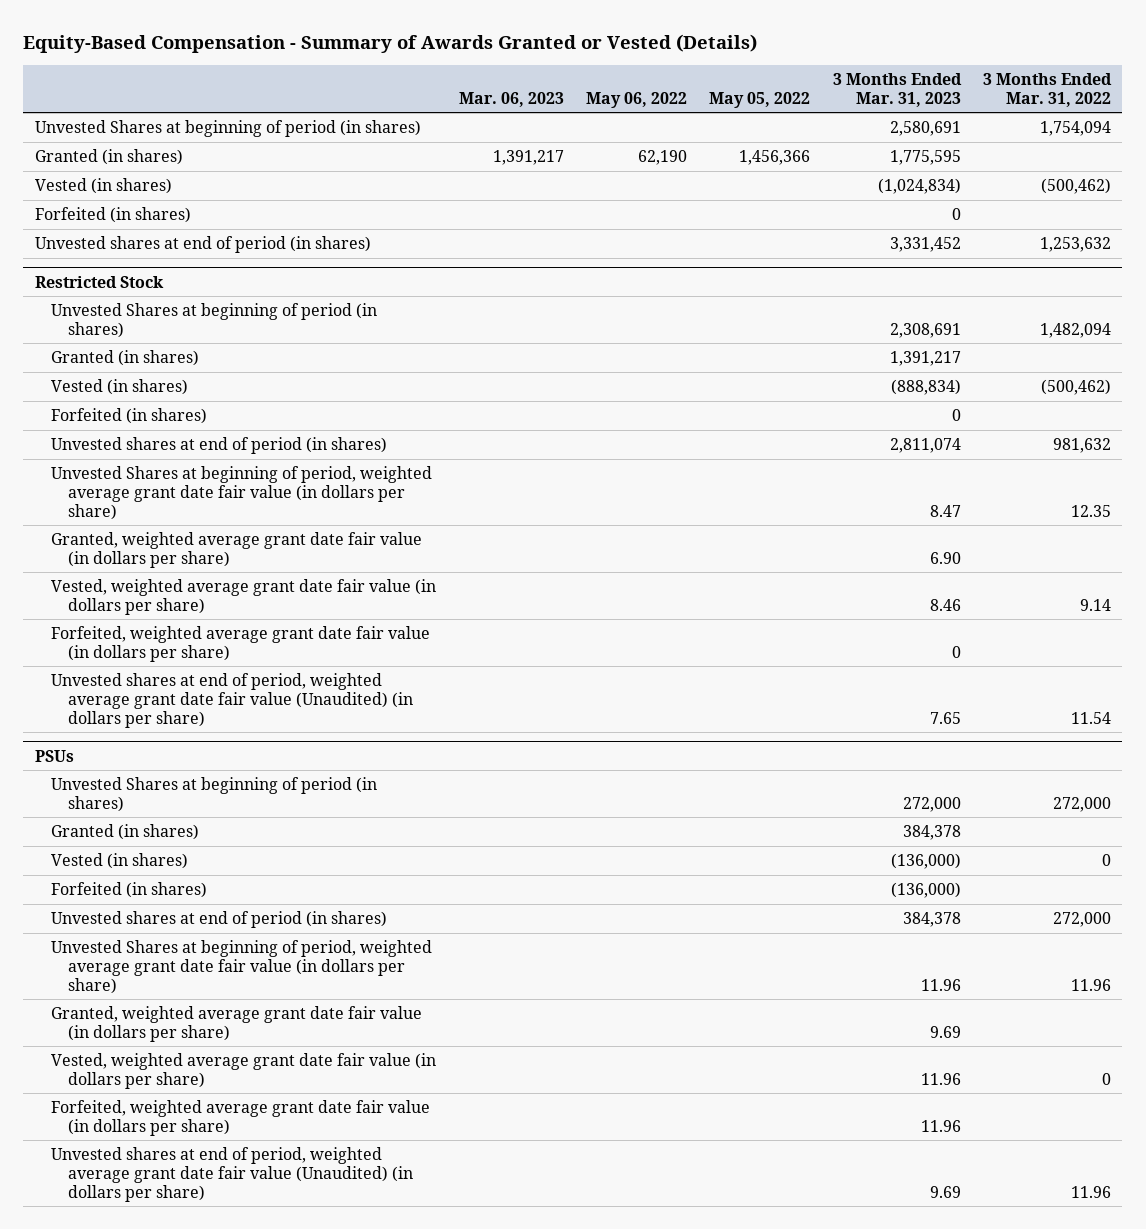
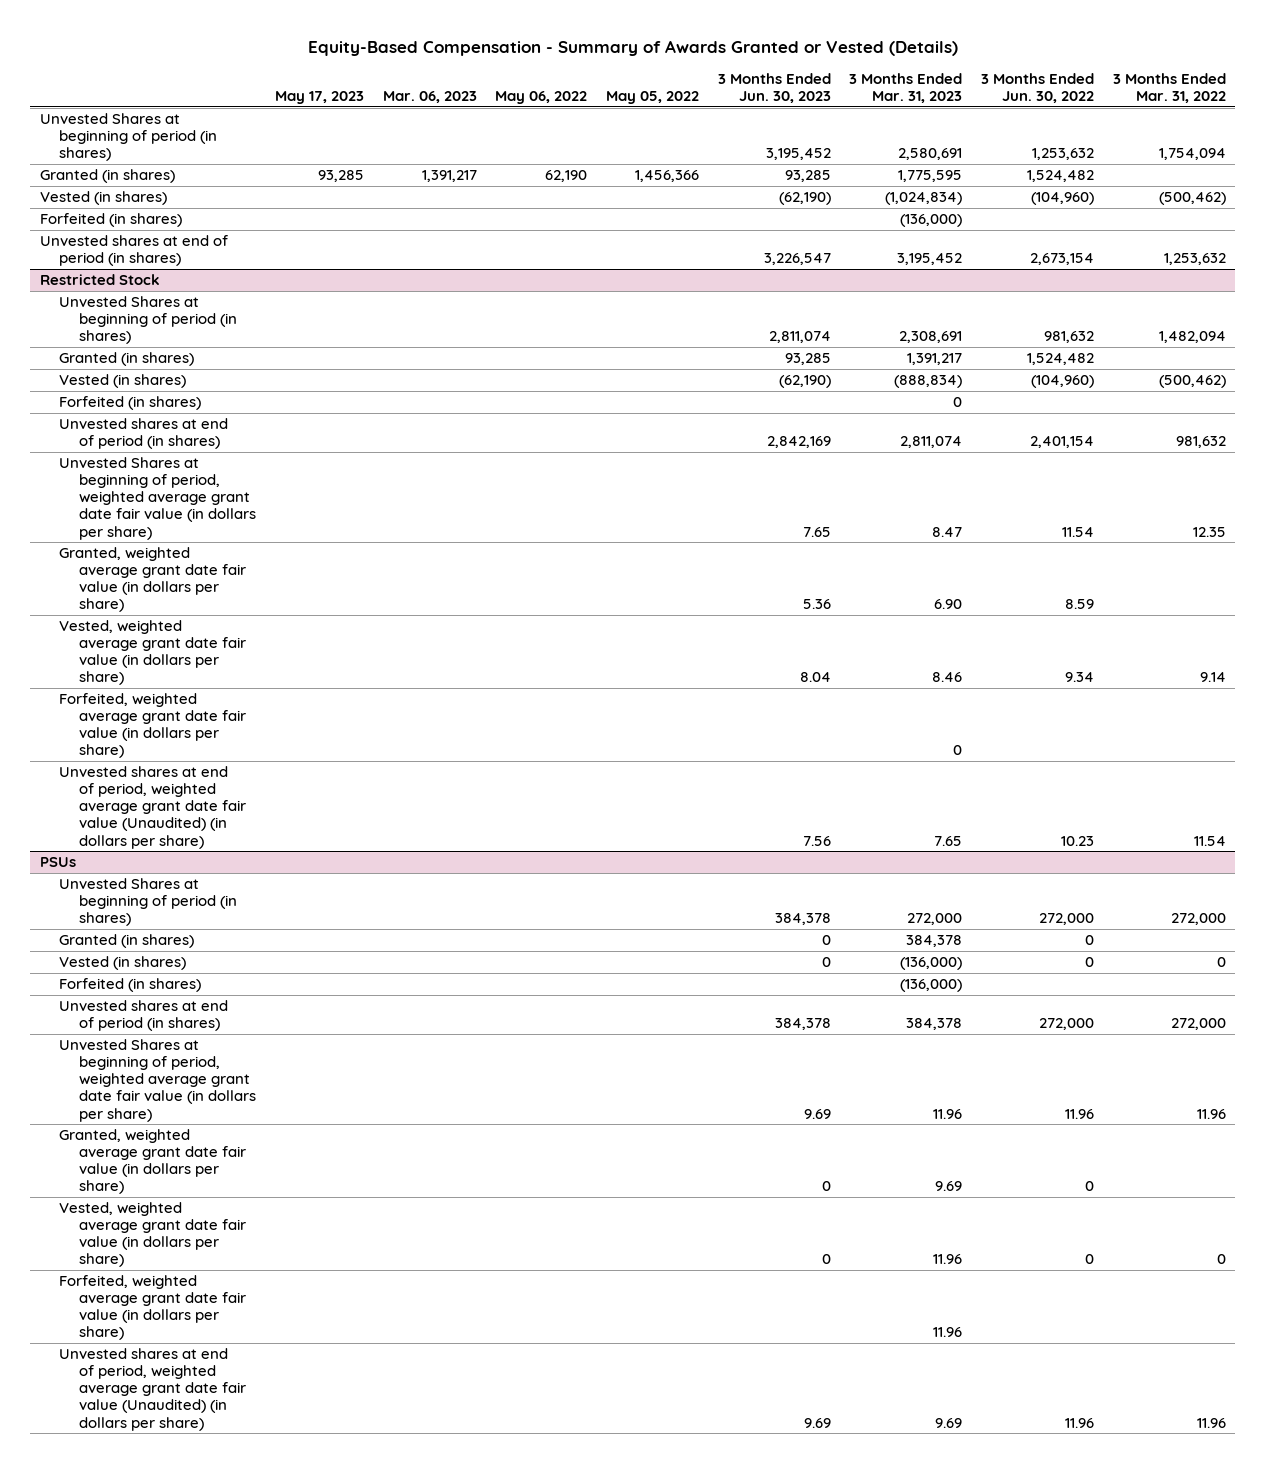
none -> [275,91,365,105] May 17, 2023
none -> [717,72,831,104] 3 Months Ended Jun. 30, 2023
none -> [981,72,1095,104] 3 Months Ended Jun. 30, 2022
[951,208,961,221] 0 -> [900,214,963,228] (136,000)
[889,237,961,253] 3,331,452 -> [897,253,963,266] 3,195,452

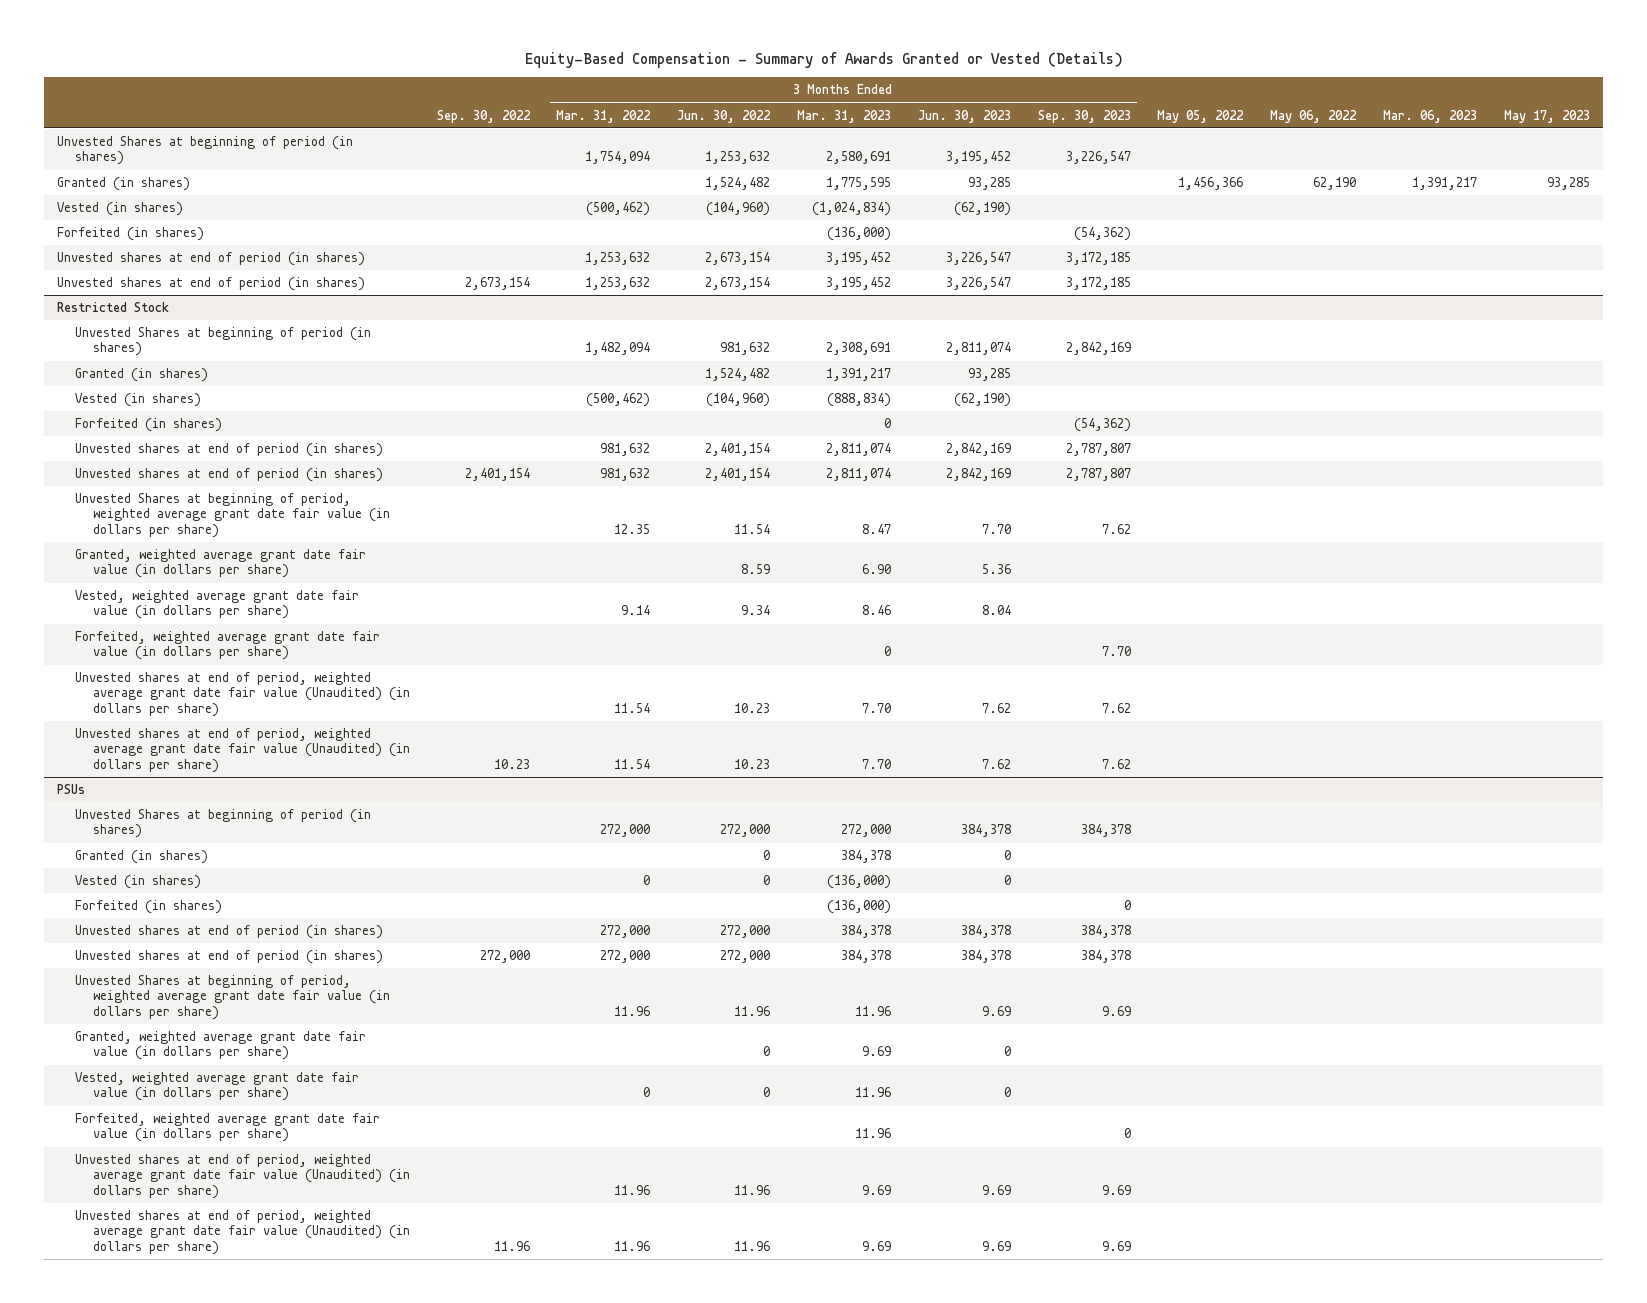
none -> [436,109,531,123] Sep. 30, 2022
none -> [1037,109,1131,123] Sep. 30, 2023
none -> [57,277,366,292] Unvested shares at end of period (in shares)
none -> [75,468,384,483] Unvested shares at end of period (in shares)
[802,526,831,537] 7.65 -> [981,523,1011,534] 7.70
[802,835,831,846] 7.56 -> [981,702,1011,713] 7.62
[934,835,963,846] 7.65 -> [861,702,891,713] 7.70
none -> [75,728,410,773] Unvested shares at end of period, weighted average grant date fair value (Unaudited) (in dollars per share)
none -> [75,950,384,965] Unvested shares at end of period (in shares)
none -> [75,1210,410,1255] Unvested shares at end of period, weighted average grant date fair value (Unaudited) (in dollars per share)

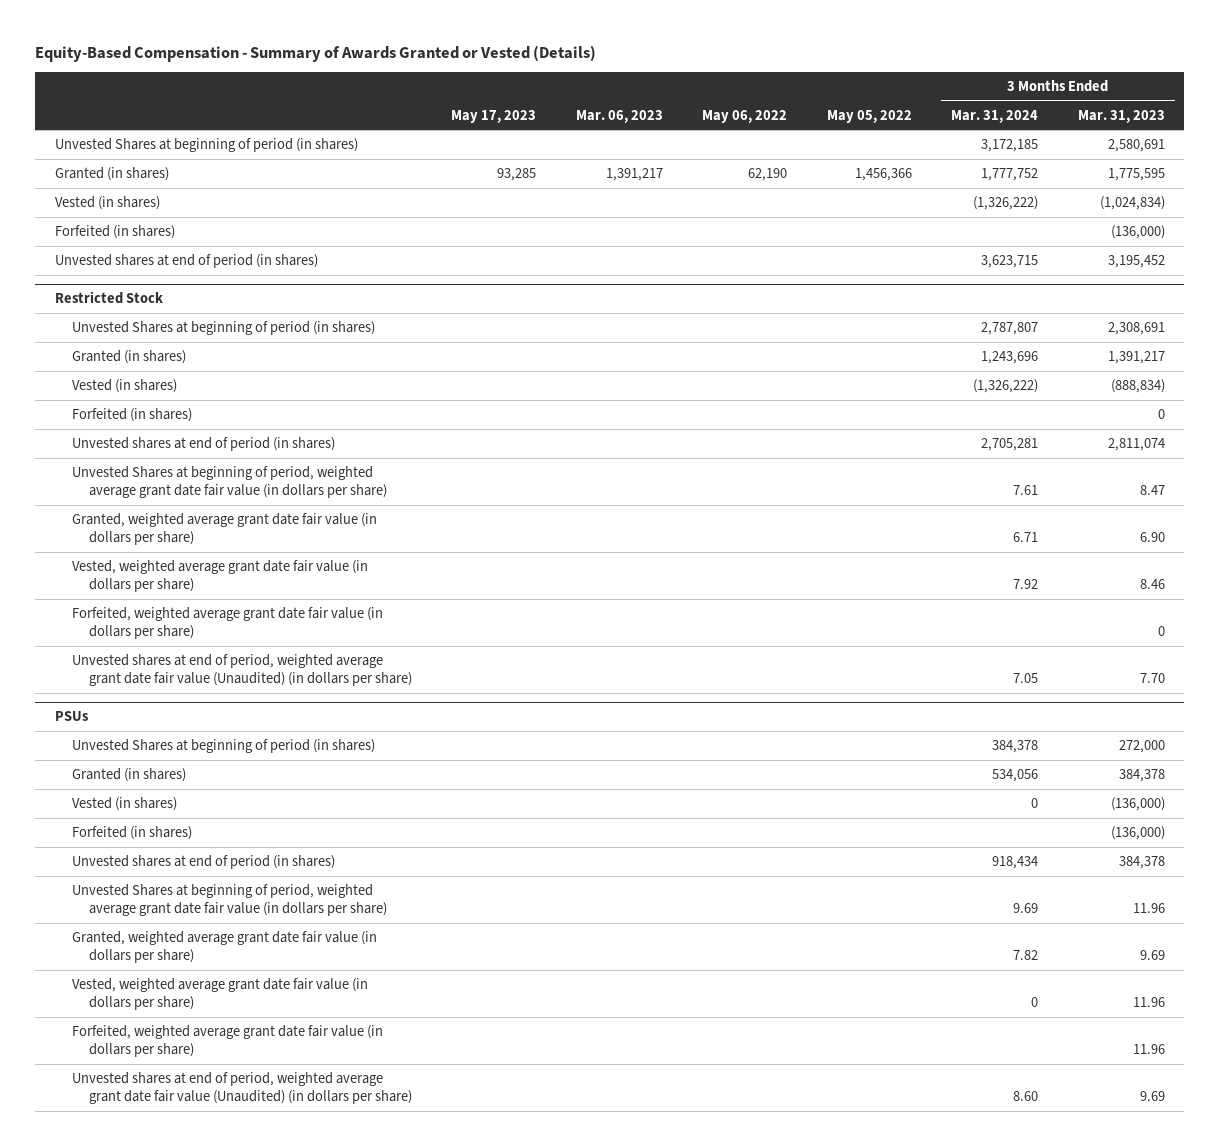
[436,109,531,123] Sep. 30, 2022 -> none
[556,109,652,123] Mar. 31, 2022 -> none
[677,109,772,123] Jun. 30, 2022 -> none
[917,109,1011,123] Jun. 30, 2023 -> none
[1037,109,1131,123] Sep. 30, 2023 -> none
none -> [951,109,1039,123] Mar. 31, 2024
[57,277,366,292] Unvested shares at end of period (in shares) -> none
[75,468,384,483] Unvested shares at end of period (in shares) -> none
[75,728,410,773] Unvested shares at end of period, weighted average grant date fair value (Unaudited) (in dollars per share) -> none
[75,950,384,965] Unvested shares at end of period (in shares) -> none
[75,1210,410,1255] Unvested shares at end of period, weighted average grant date fair value (Unaudited) (in dollars per share) -> none

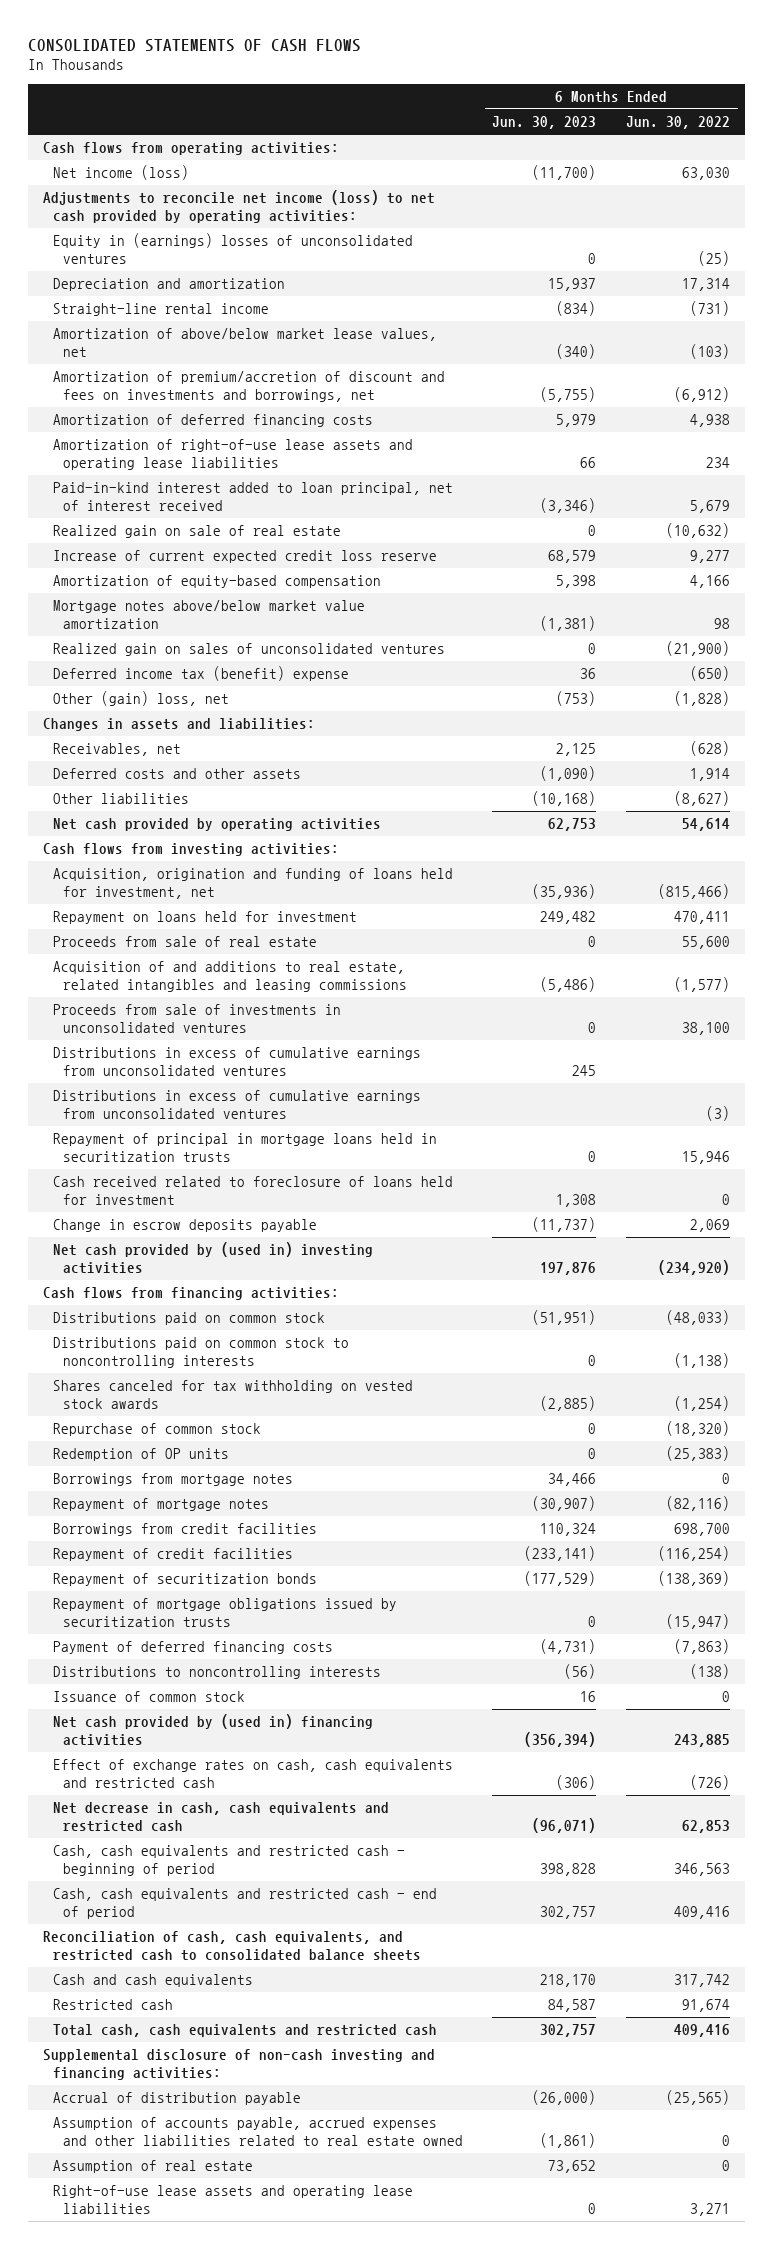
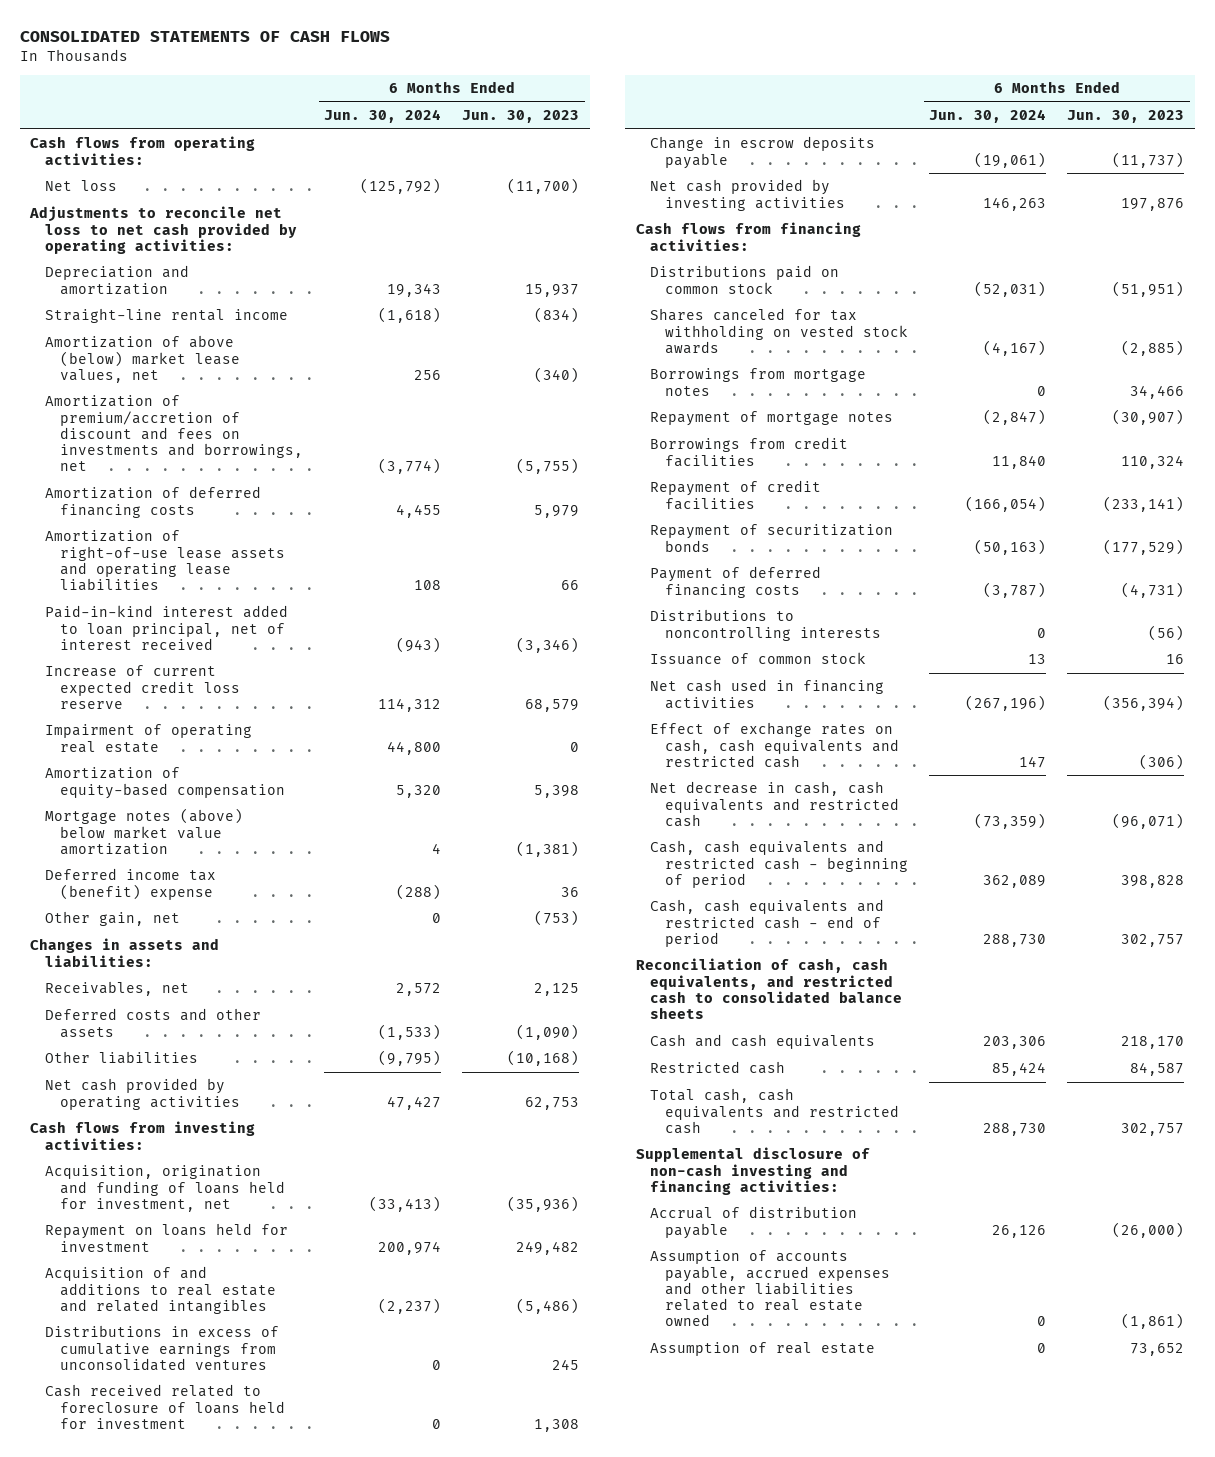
[626,116,731,130] Jun. 30, 2022 -> none
none -> [324,109,442,124] Jun. 30, 2024
[52,233,413,265] Equity in (earnings) losses of unconsolidated ventures -> none
[52,165,189,181] Net income (loss) -> [45,180,118,192] Net loss
[42,190,435,224] Adjustments to reconcile net income (loss) to net cash provided by operating activities: -> [29,206,298,254] Adjustments to reconcile net loss to net cash provided by operating activities:
[52,328,437,358] Amortization of above/below market lease values, net -> [45,335,241,383] Amortization of above (below) market lease values, net
[52,525,341,539] Realized gain on sale of real estate -> none
none -> [45,724,253,753] Impairment of operating real estate
[52,643,445,657] Realized gain on sales of unconsolidated ventures -> none
[52,600,365,630] Mortgage notes above/below market value amortization -> [45,808,244,855] Mortgage notes (above) below market value amortization
[52,691,229,707] Other (gain) loss, net -> [45,911,181,927] Other gain, net
[52,936,317,948] Proceeds from sale of real estate -> none
[52,1004,341,1034] Proceeds from sale of investments in unconsolidated ventures -> none
[52,961,407,993] Acquisition of and additions to real estate, related intangibles and leasing commissions -> [45,1266,277,1314] Acquisition of and additions to real estate and related intangibles
[52,1090,421,1120] Distributions in excess of cumulative earnings from unconsolidated ventures -> none
[52,1133,437,1163] Repayment of principal in mortgage loans held in securitization trusts -> none
[52,1242,373,1275] Net cash provided by (used in) investing activities -> [650,179,846,211] Net cash provided by investing activities
[52,1337,349,1369] Distributions paid on common stock to noncontrolling interests -> none
[52,1423,261,1437] Repurchase of common stock -> none
[52,1448,229,1462] Redemption of OP units -> none
[52,1598,397,1628] Repayment of mortgage obligations issued by securitization trusts -> none
[52,1714,373,1747] Net cash provided by (used in) financing activities -> [650,679,885,709] Net cash used in financing activities
[52,2185,413,2215] Right-of-use lease assets and operating lease liabilities -> none

